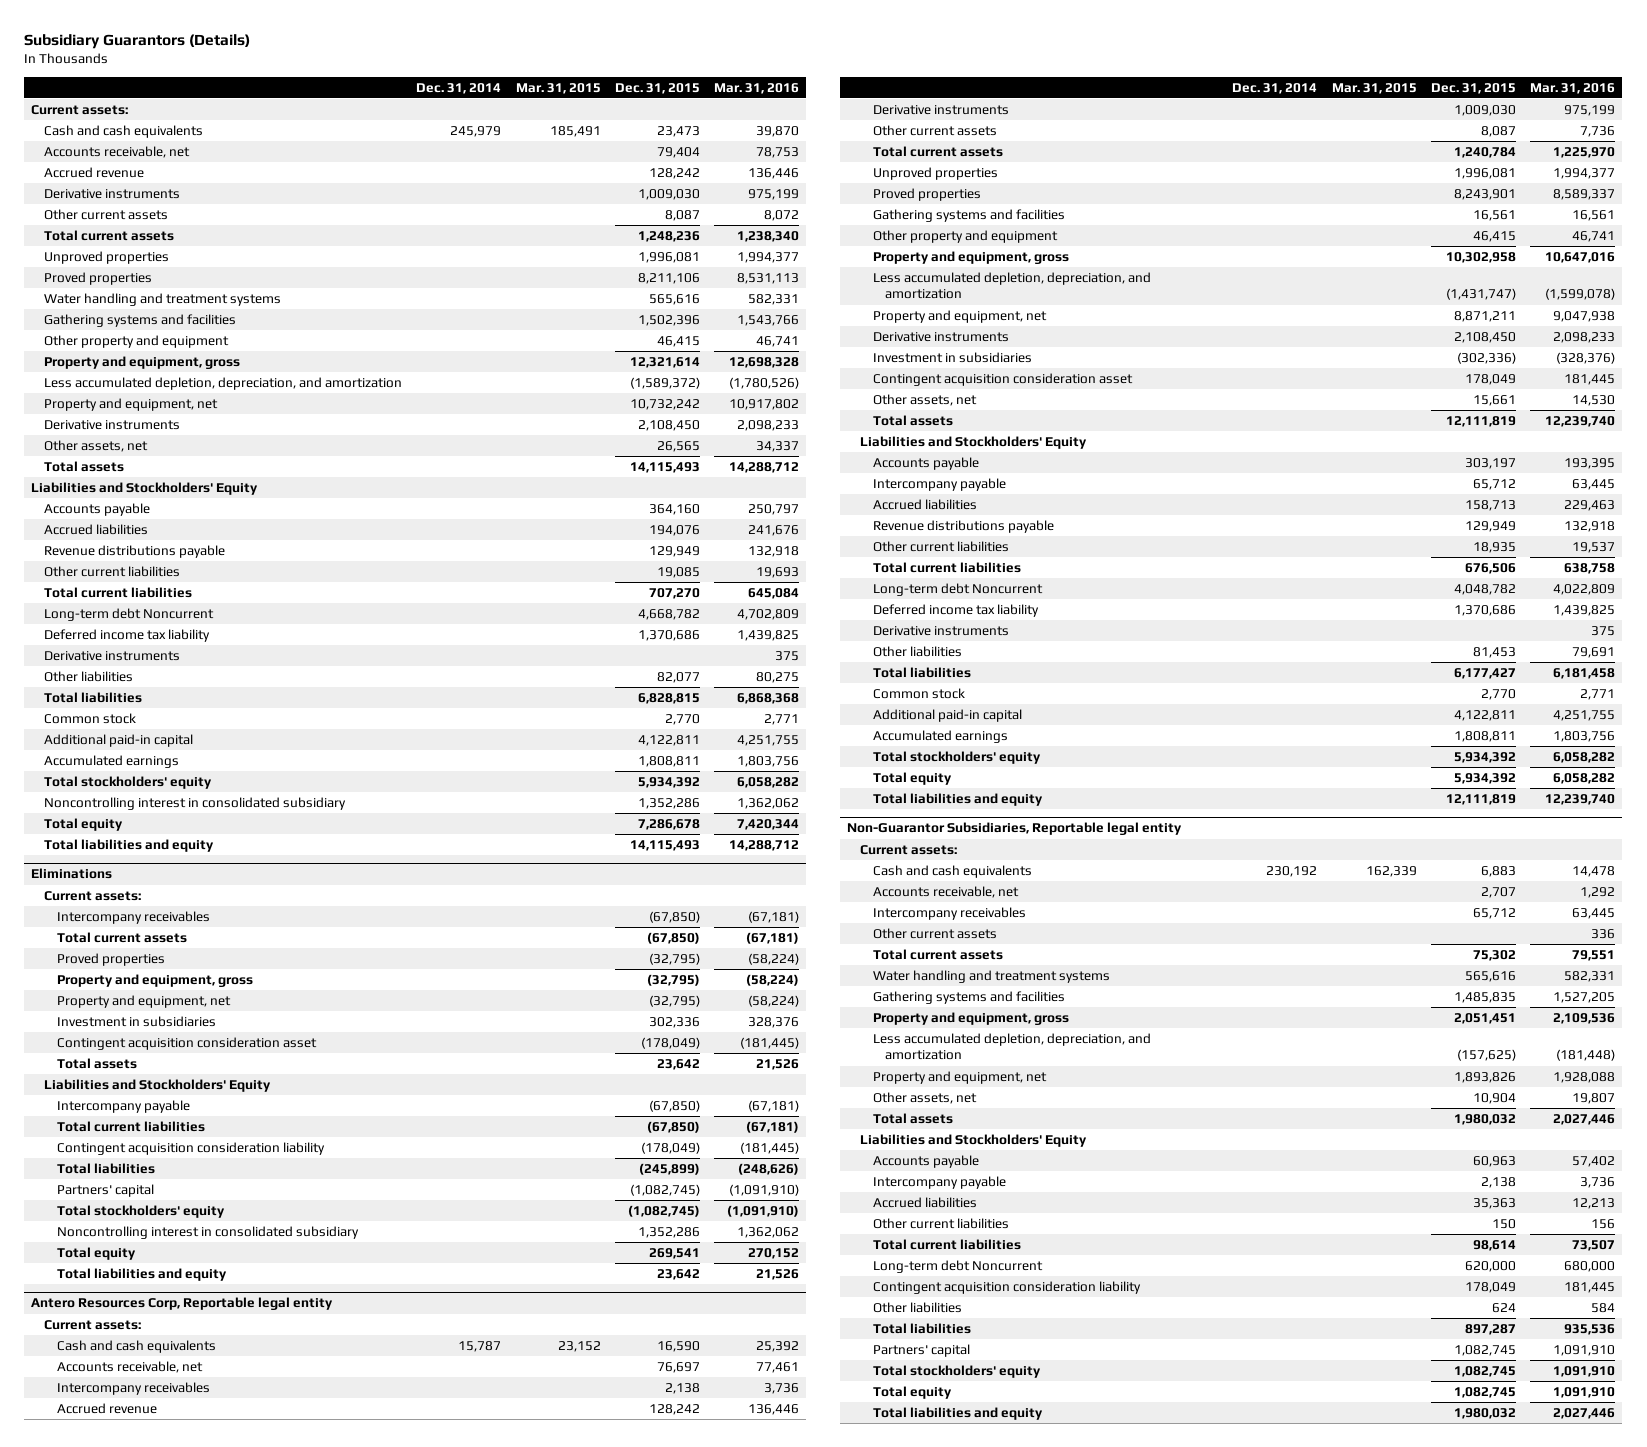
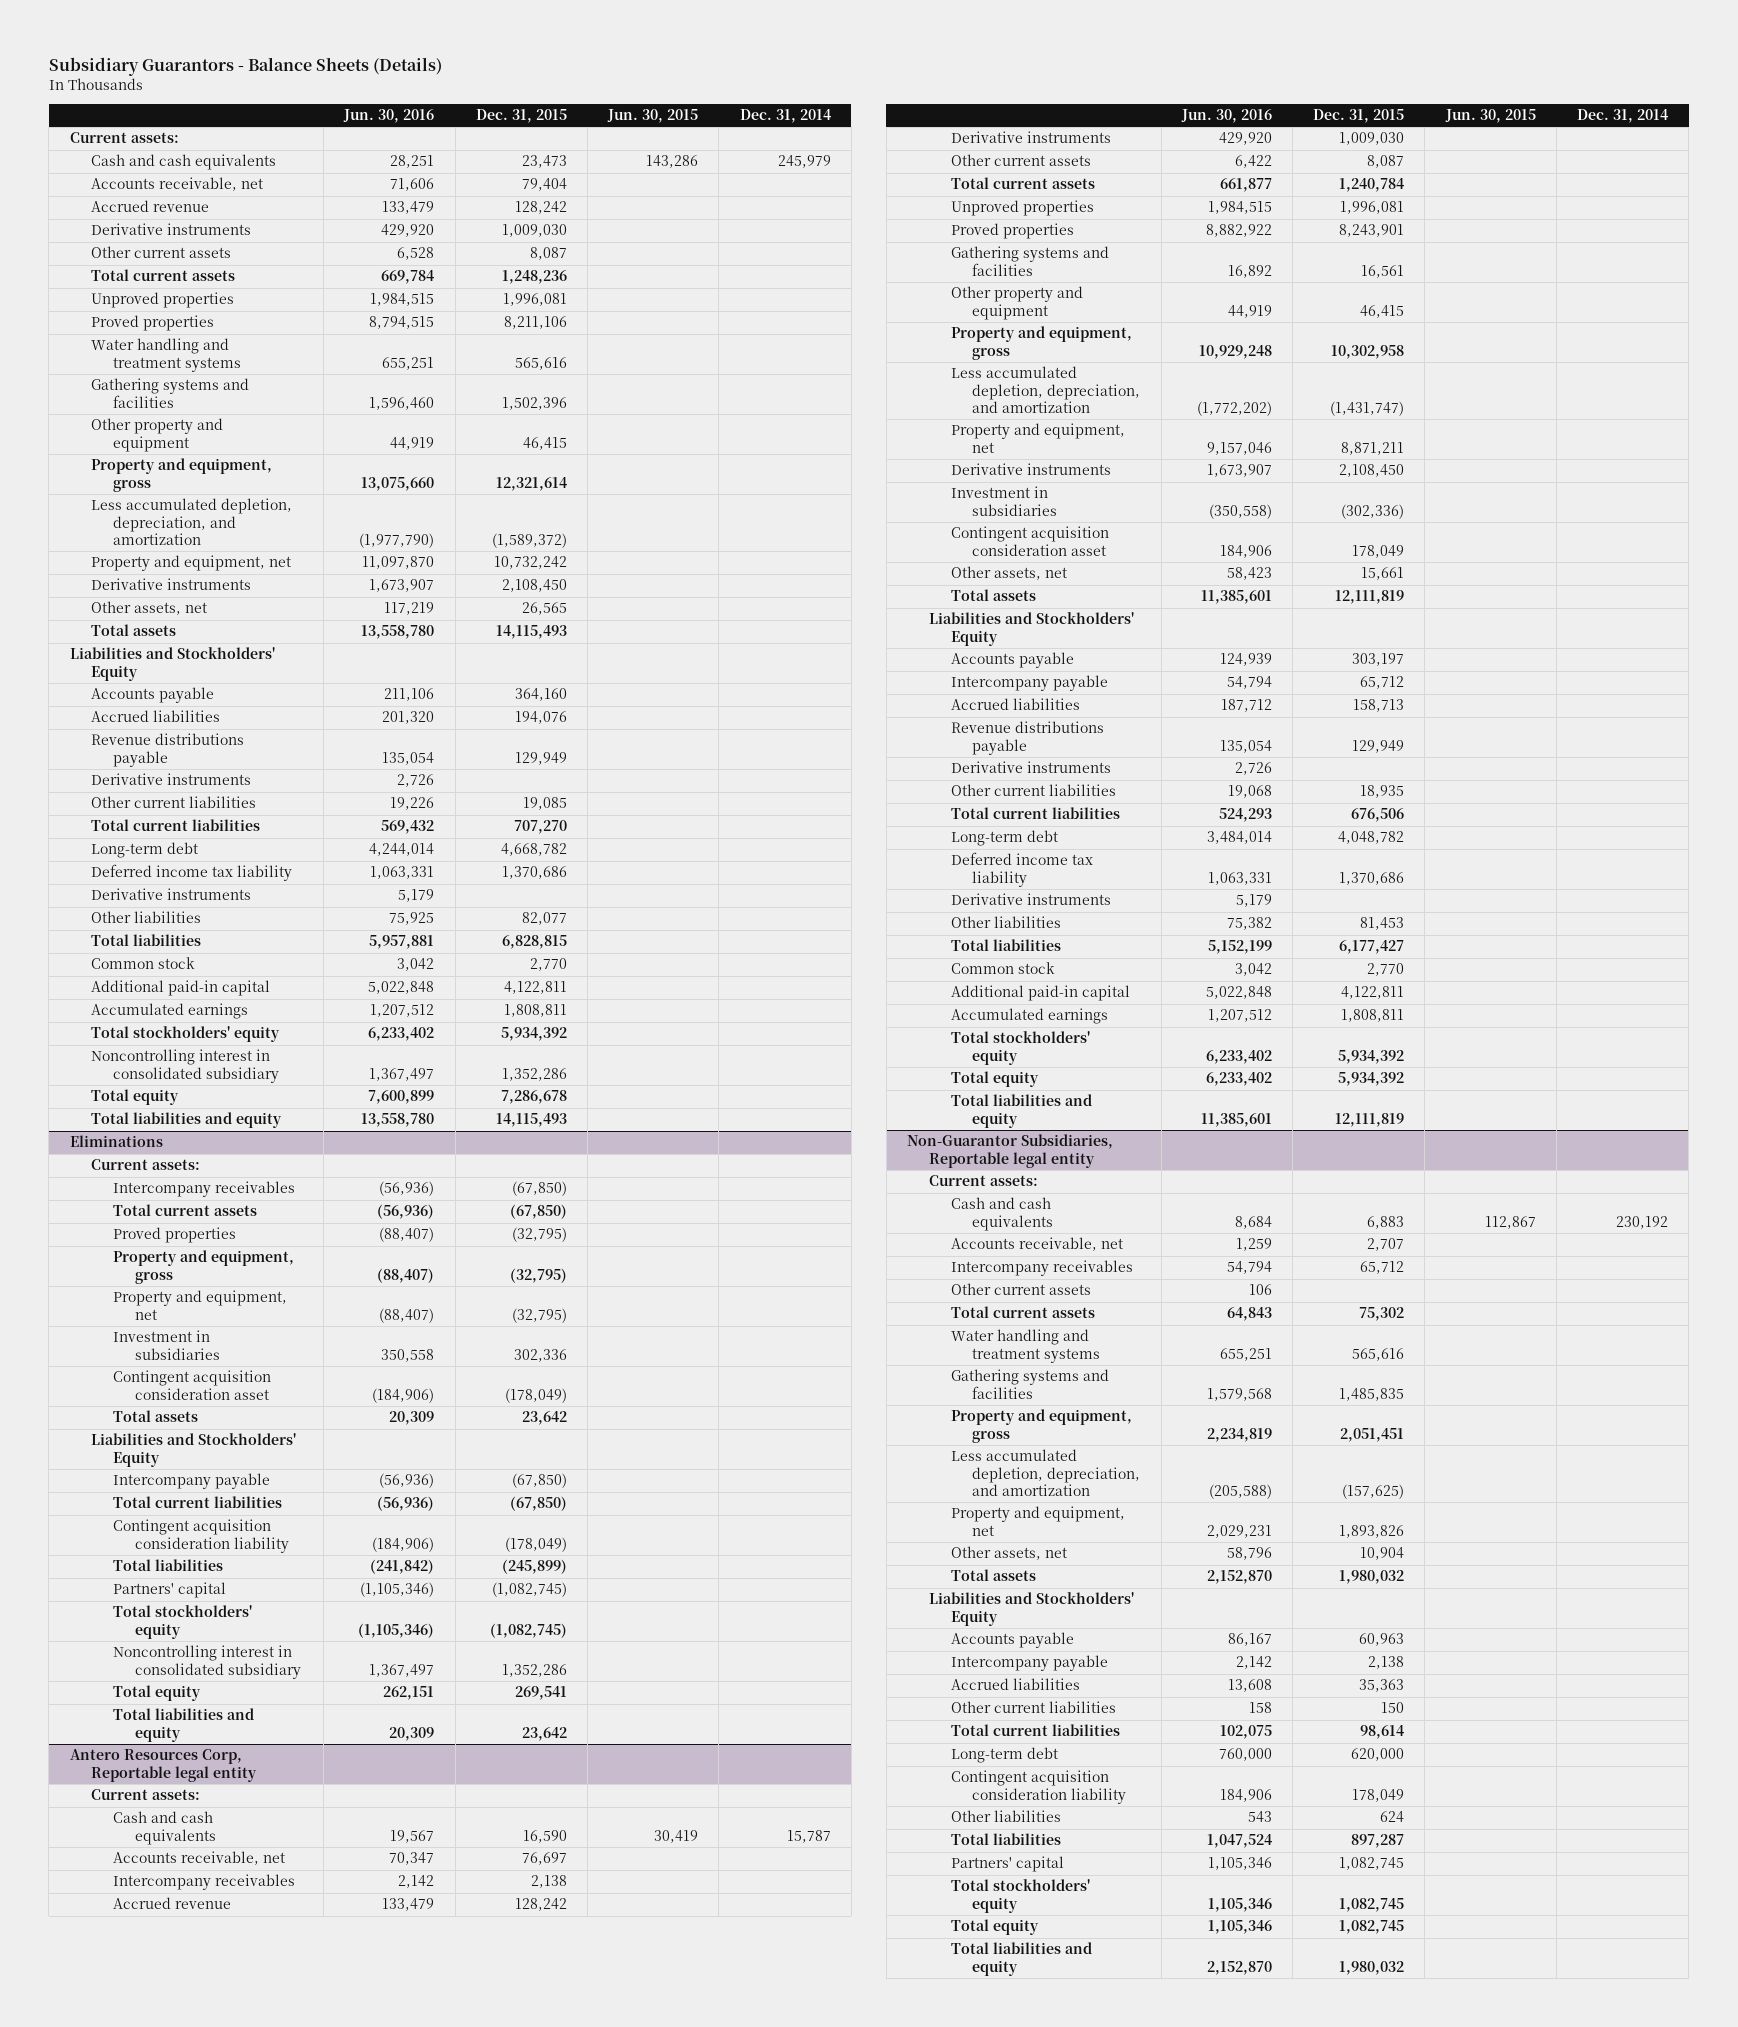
[24,33,251,49] Subsidiary Guarantors (Details) -> [48,56,442,76] Subsidiary Guarantors - Balance Sheets (Details)
[515,82,601,94] Mar. 31, 2015 -> none
[714,82,800,94] Mar. 31, 2016 -> none
none -> [343,109,435,124] Jun. 30, 2016
none -> [607,109,699,124] Jun. 30, 2015
none -> [91,773,252,786] Derivative instruments
[43,608,214,622] Long-term debt Noncurrent -> [91,842,199,859] Long-term debt
none -> [950,761,1111,774] Derivative instruments
[872,583,1043,597] Long-term debt Noncurrent -> [950,830,1058,847] Long-term debt
[872,1260,1043,1274] Long-term debt Noncurrent -> [950,1747,1058,1764] Long-term debt

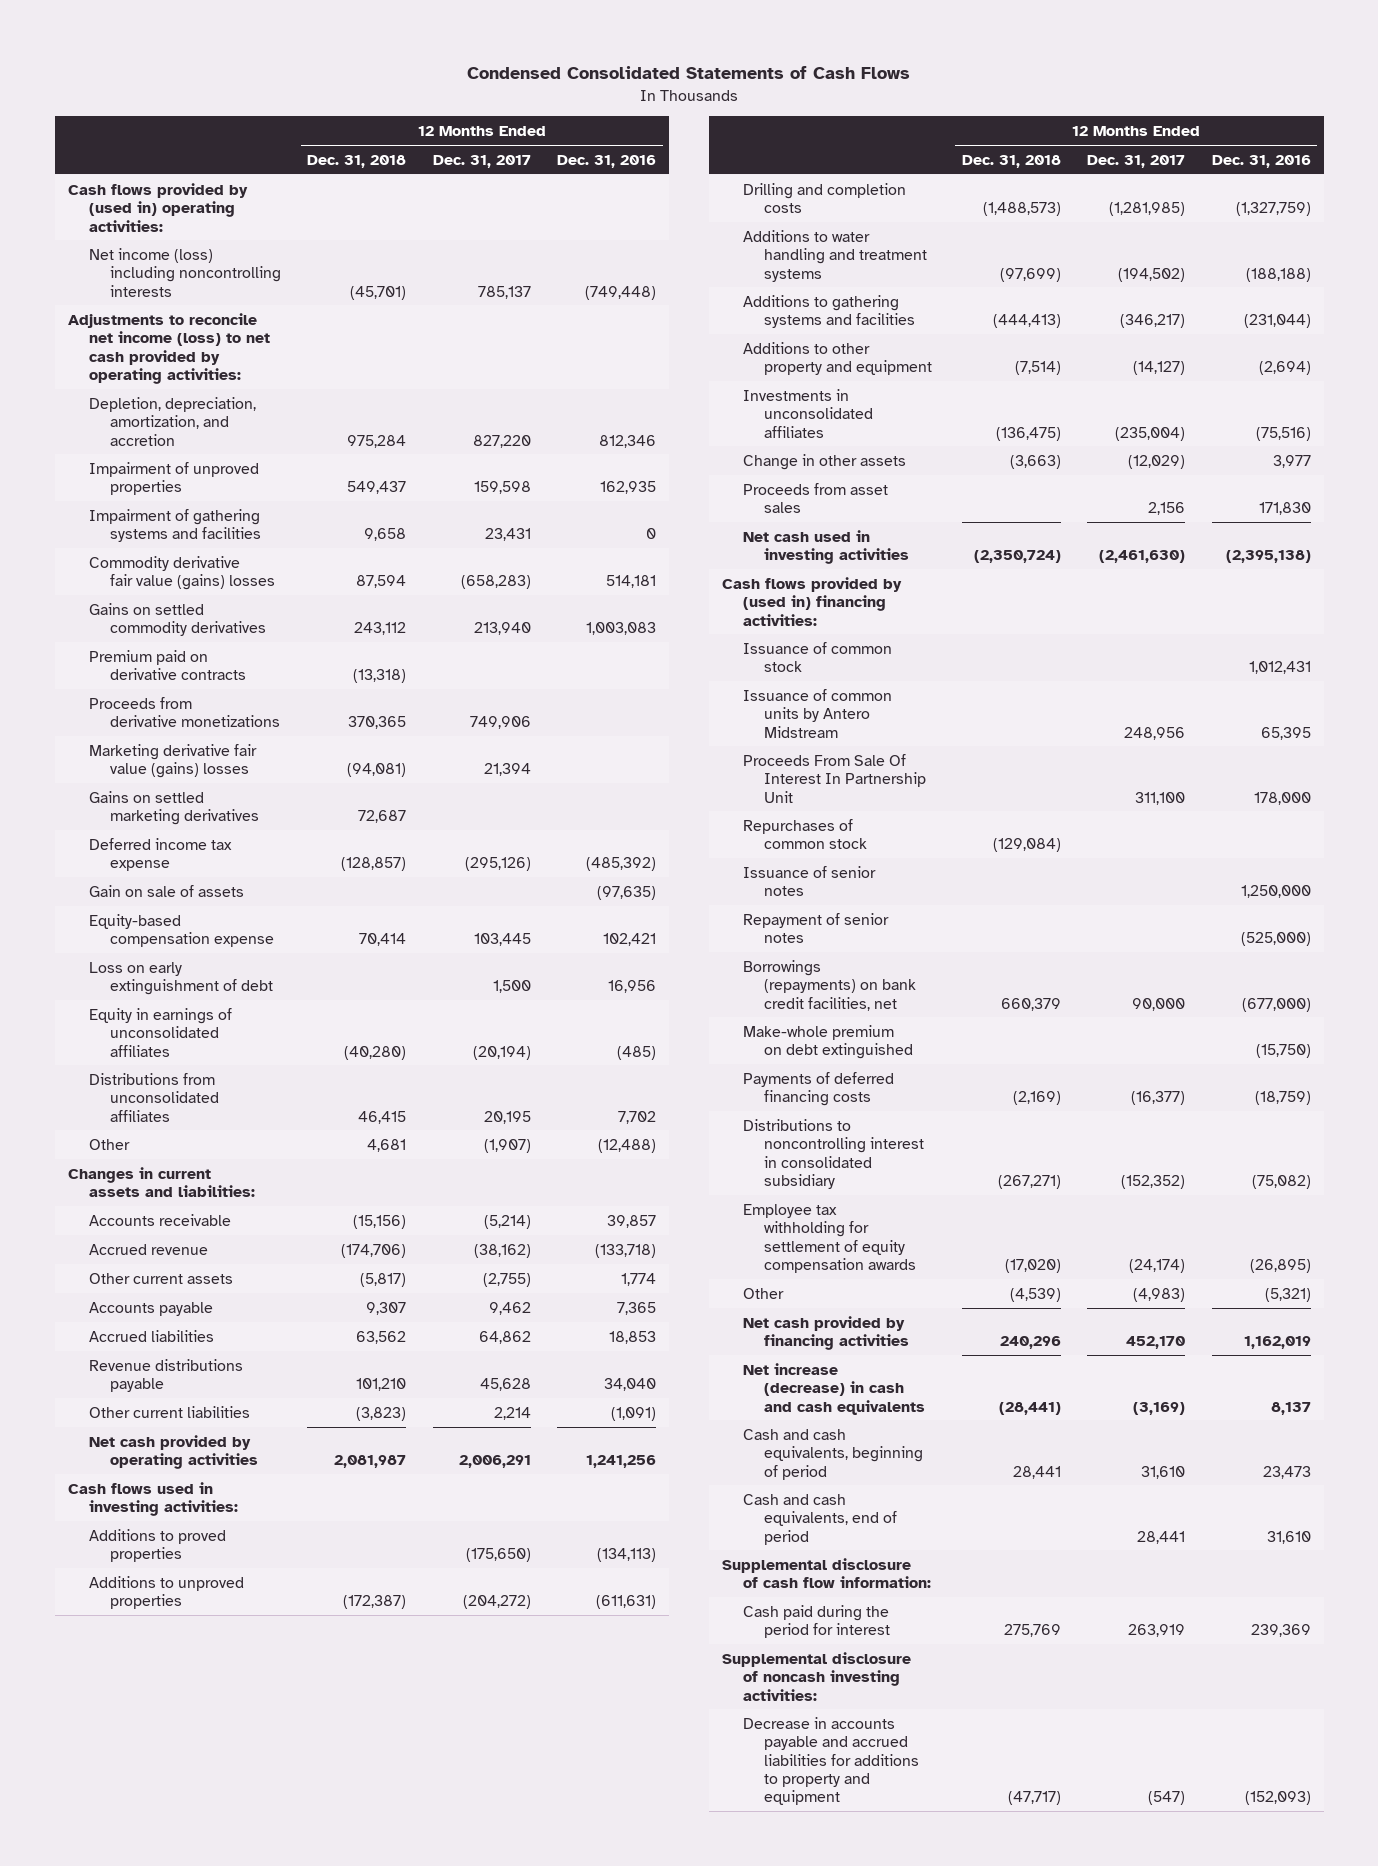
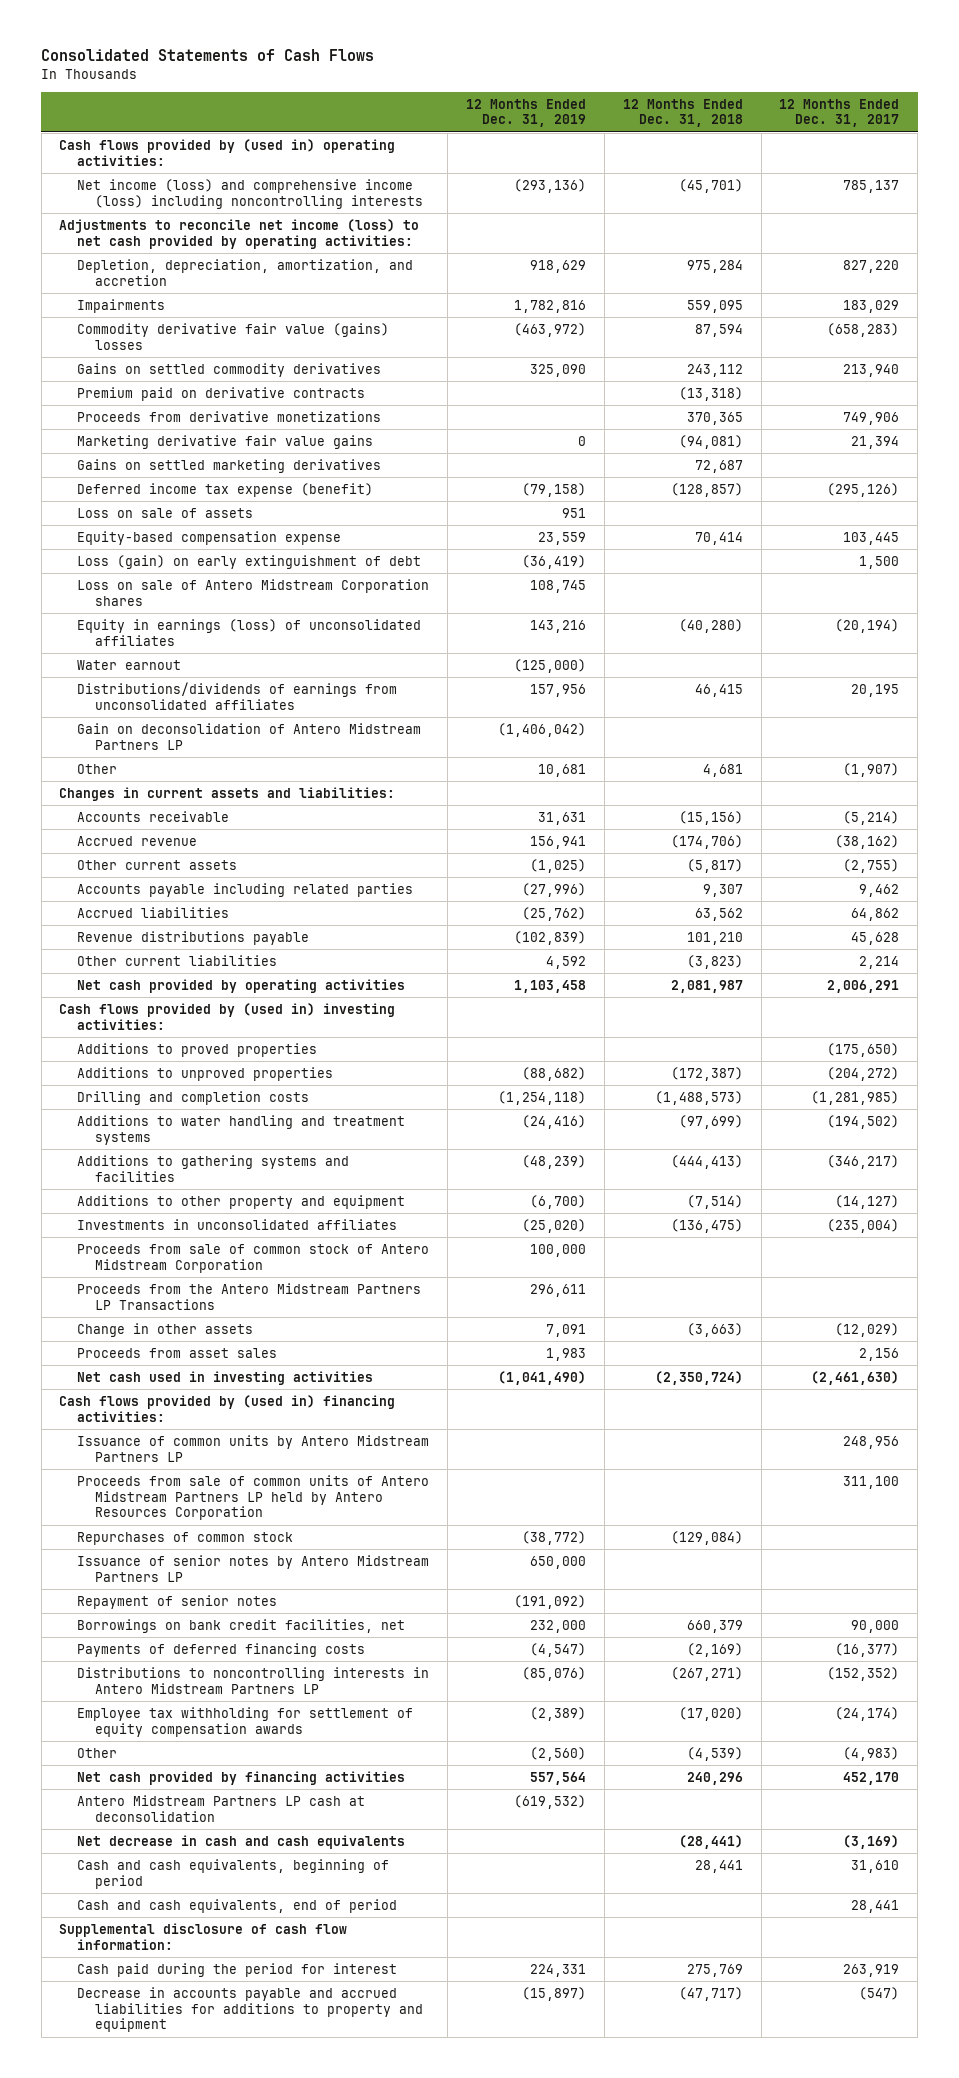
[467,66,911,80] Condensed Consolidated Statements of Cash Flows -> [41,49,375,62] Consolidated Statements of Cash Flows
[557,154,657,168] Dec. 31, 2016 -> none
none -> [466,98,587,128] 12 Months Ended Dec. 31, 2019
[88,247,281,297] Net income (loss) including noncontrolling interests -> [77,178,424,209] Net income (loss) and comprehensive income (loss) including noncontrolling interests
[88,461,259,496] Impairment of unproved properties -> none
[88,508,261,543] Impairment of gathering systems and facilities -> none
none -> [77,298,166,313] Impairments
[88,743,257,779] Marketing derivative fair value (gains) losses -> [77,434,374,449] Marketing derivative fair value gains
[88,837,232,872] Deferred income tax expense -> [77,482,374,497] Deferred income tax expense (benefit)
[88,884,244,897] Gain on sale of assets -> [77,507,254,518] Loss on sale of assets
[88,961,273,996] Loss on early extinguishment of debt -> [77,554,422,569] Loss (gain) on early extinguishment of debt
none -> [77,578,430,606] Loss on sale of Antero Midstream Corporation shares
[88,1007,232,1057] Equity in earnings of unconsolidated affiliates -> [77,618,422,646] Equity in earnings (loss) of unconsolidated affiliates
none -> [77,659,182,670] Water earnout
[88,1072,219,1122] Distributions from unconsolidated affiliates -> [77,681,398,710] Distributions/dividends of earnings from unconsolidated affiliates
none -> [77,722,422,750] Gain on deconsolidation of Antero Midstream Partners LP
[88,1301,213,1316] Accounts payable -> [77,882,414,897] Accounts payable including related parties
[67,1481,238,1517] Cash flows used in investing activities: -> [59,1002,396,1030] Cash flows provided by (used in) investing activities:
none -> [77,1243,430,1273] Proceeds from sale of common stock of Antero Midstream Corporation
none -> [77,1282,422,1310] Proceeds from the Antero Midstream Partners LP Transactions
[743,641,893,673] Issuance of common stock -> none
[743,688,893,738] Issuance of common units by Antero Midstream -> [77,1434,430,1462] Issuance of common units by Antero Midstream Partners LP
[743,753,927,803] Proceeds From Sale Of Interest In Partnership Unit -> [77,1474,430,1521] Proceeds from sale of common units of Antero Midstream Partners LP held by Antero Resources Corporation
[743,865,877,897] Issuance of senior notes -> [77,1554,430,1582] Issuance of senior notes by Antero Midstream Partners LP
[743,1024,914,1060] Make-whole premium on debt extinguished -> none
[743,959,917,1011] Borrowings (repayments) on bank credit facilities, net -> [77,1618,406,1633] Borrowings on bank credit facilities, net
[743,1118,925,1189] Distributions to noncontrolling interest in consolidated subsidiary -> [77,1666,430,1694] Distributions to noncontrolling interests in Antero Midstream Partners LP
none -> [77,1794,366,1822] Antero Midstream Partners LP cash at deconsolidation
[743,1362,926,1415] Net increase (decrease) in cash and cash equivalents -> [77,1834,406,1849] Net decrease in cash and cash equivalents
[722,1651,912,1701] Supplemental disclosure of noncash investing activities: -> none

